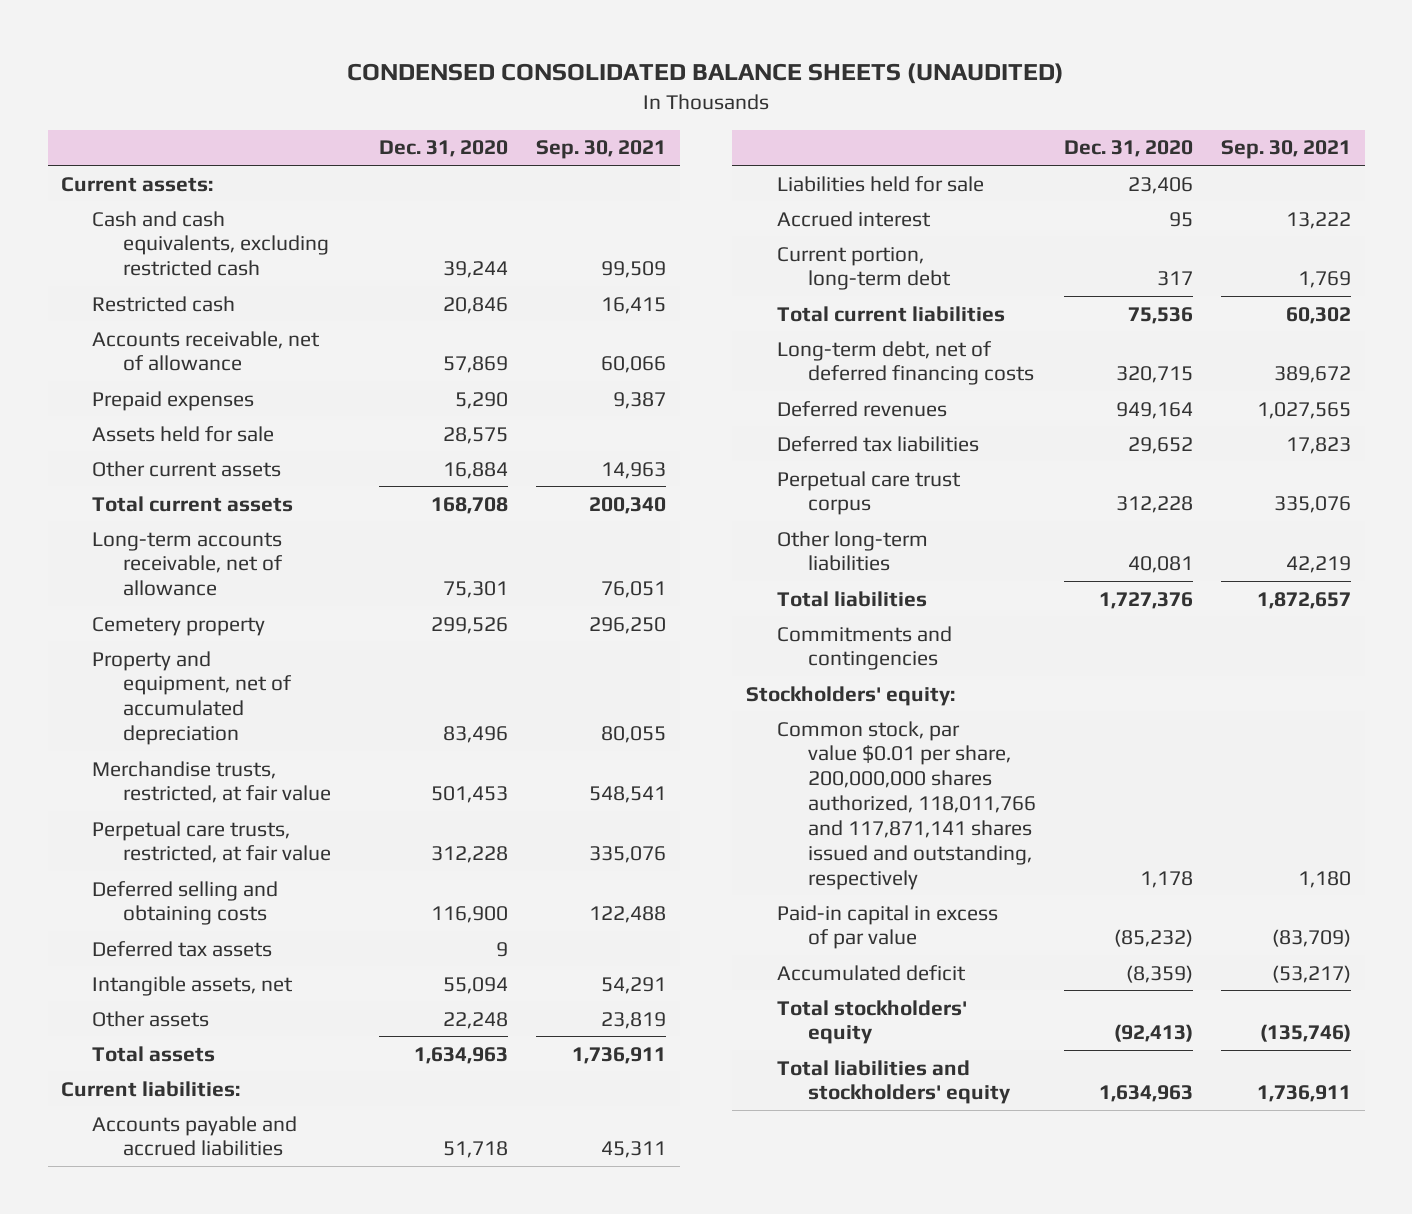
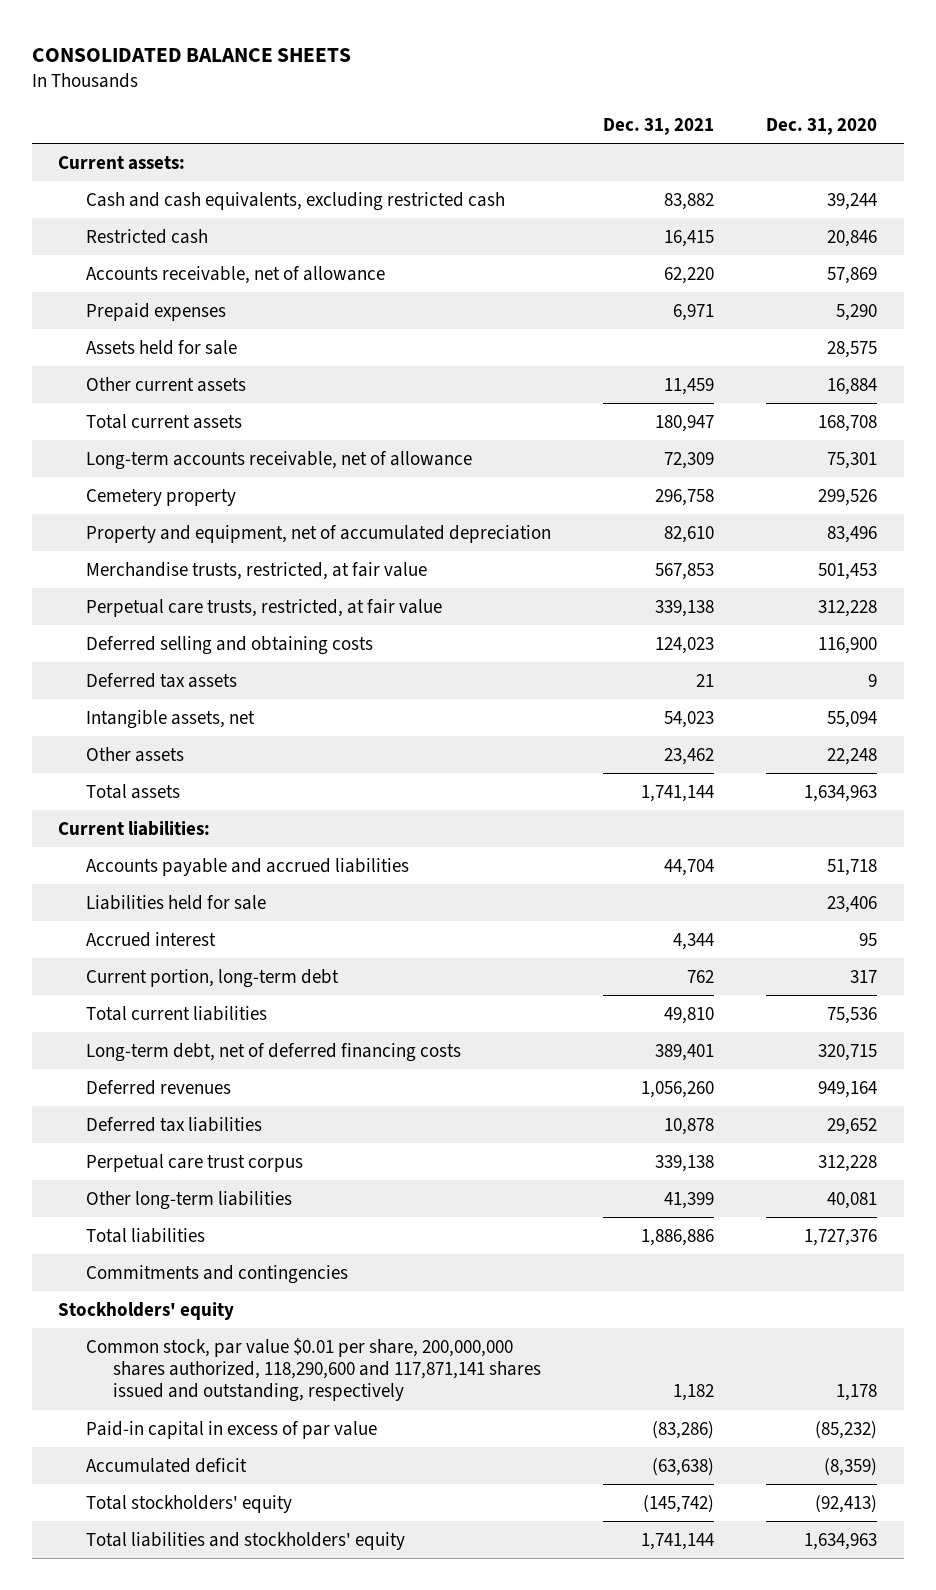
[347,63,1065,85] CONDENSED CONSOLIDATED BALANCE SHEETS (UNAUDITED) -> [32,47,352,62] CONSOLIDATED BALANCE SHEETS
[535,140,666,160] Sep. 30, 2021 -> none
none -> [603,117,715,135] Dec. 31, 2021
[746,685,956,706] Stockholders' equity: -> [58,1301,235,1320] Stockholders' equity
[777,720,1037,890] Common stock, par value $0.01 per share, 200,000,000 shares authorized, 118,011,766 and 117,871,141 shares issued and outstanding, respectively -> [85,1337,542,1403] Common stock, par value $0.01 per share, 200,000,000 shares authorized, 118,290,600 and 117,871,141 shares issued and outstanding, respectively

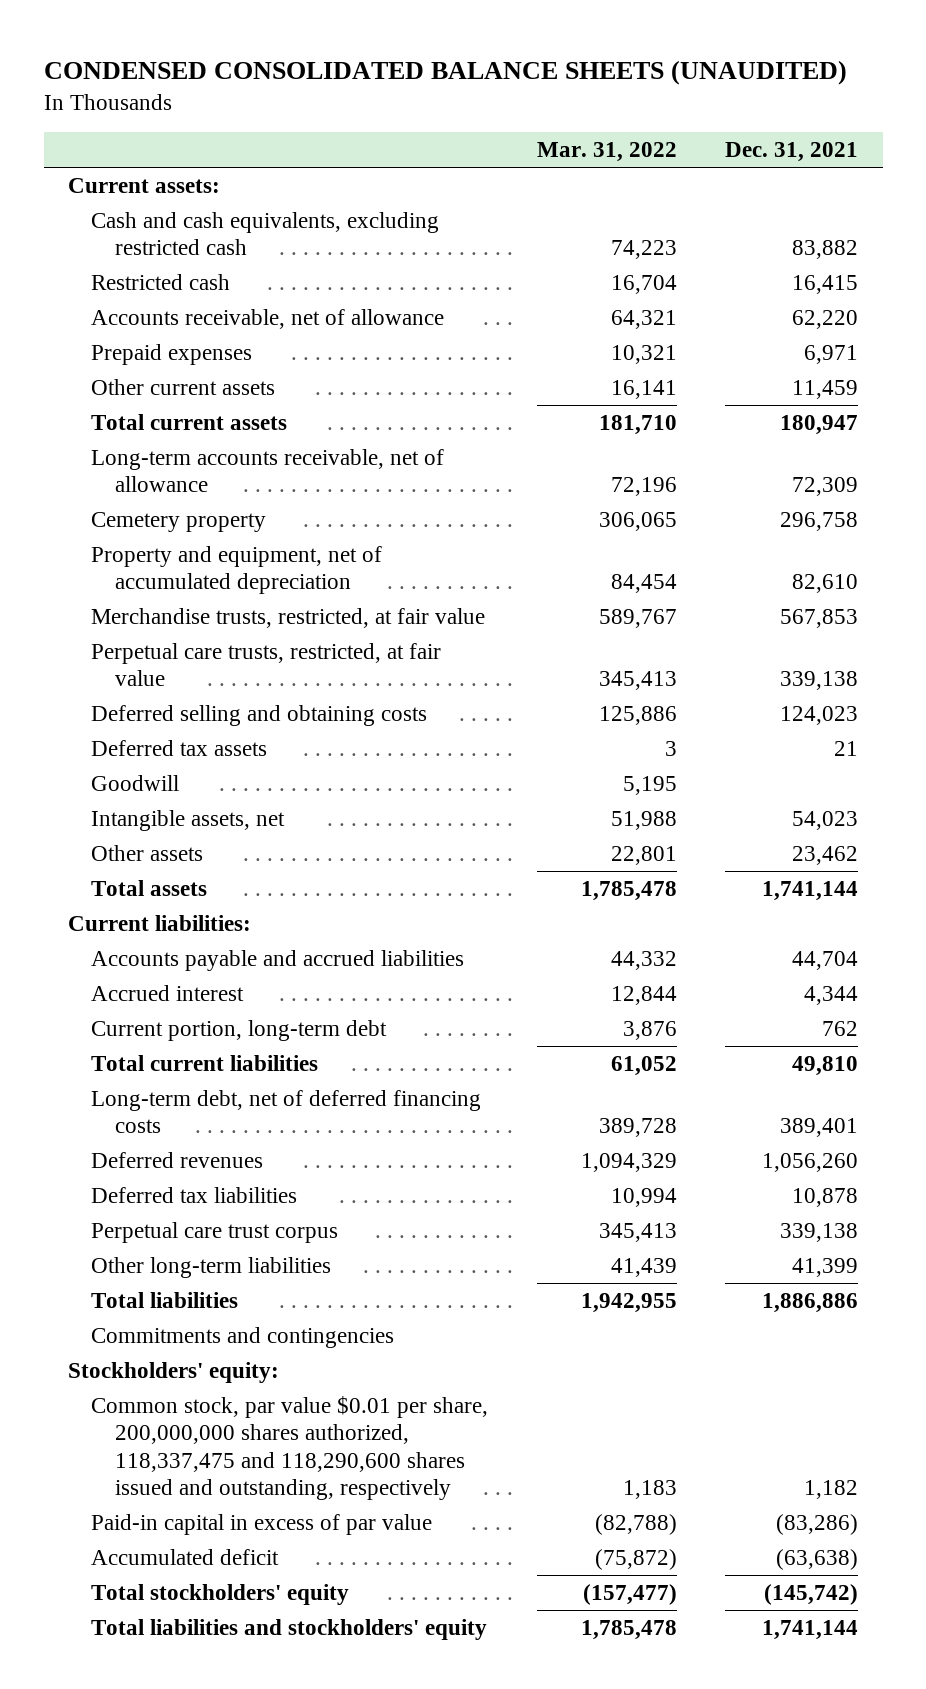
[32,47,352,62] CONSOLIDATED BALANCE SHEETS -> [43,59,847,85] CONDENSED CONSOLIDATED BALANCE SHEETS (UNAUDITED)
[766,117,878,135] Dec. 31, 2020 -> none
none -> [536,142,677,163] Mar. 31, 2022
[85,339,237,355] Assets held for sale -> none
none -> [91,774,180,791] Goodwill
[85,894,266,910] Liabilities held for sale -> none
[58,1301,235,1320] Stockholders' equity -> [67,1361,279,1383] Stockholders' equity:
[85,1337,542,1403] Common stock, par value $0.01 per share, 200,000,000 shares authorized, 118,290,600 and 117,871,141 shares issued and outstanding, respectively -> [91,1395,489,1501] Common stock, par value $0.01 per share, 200,000,000 shares authorized, 118,337,475 and 118,290,600 shares issued and outstanding, respectively

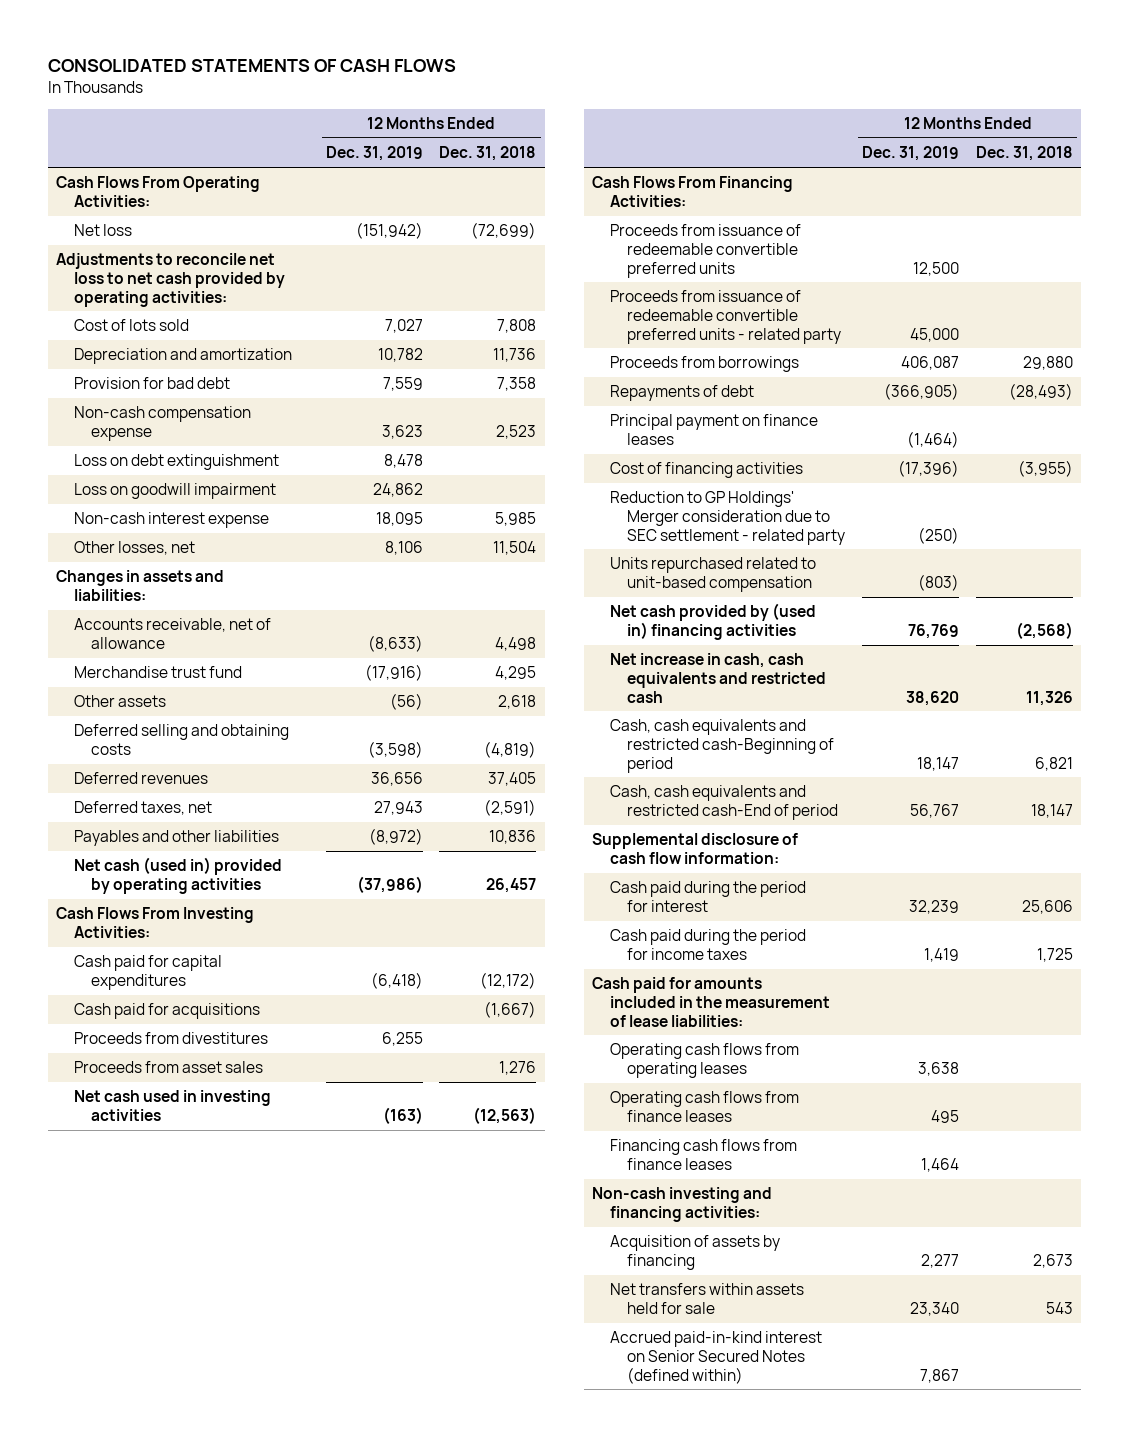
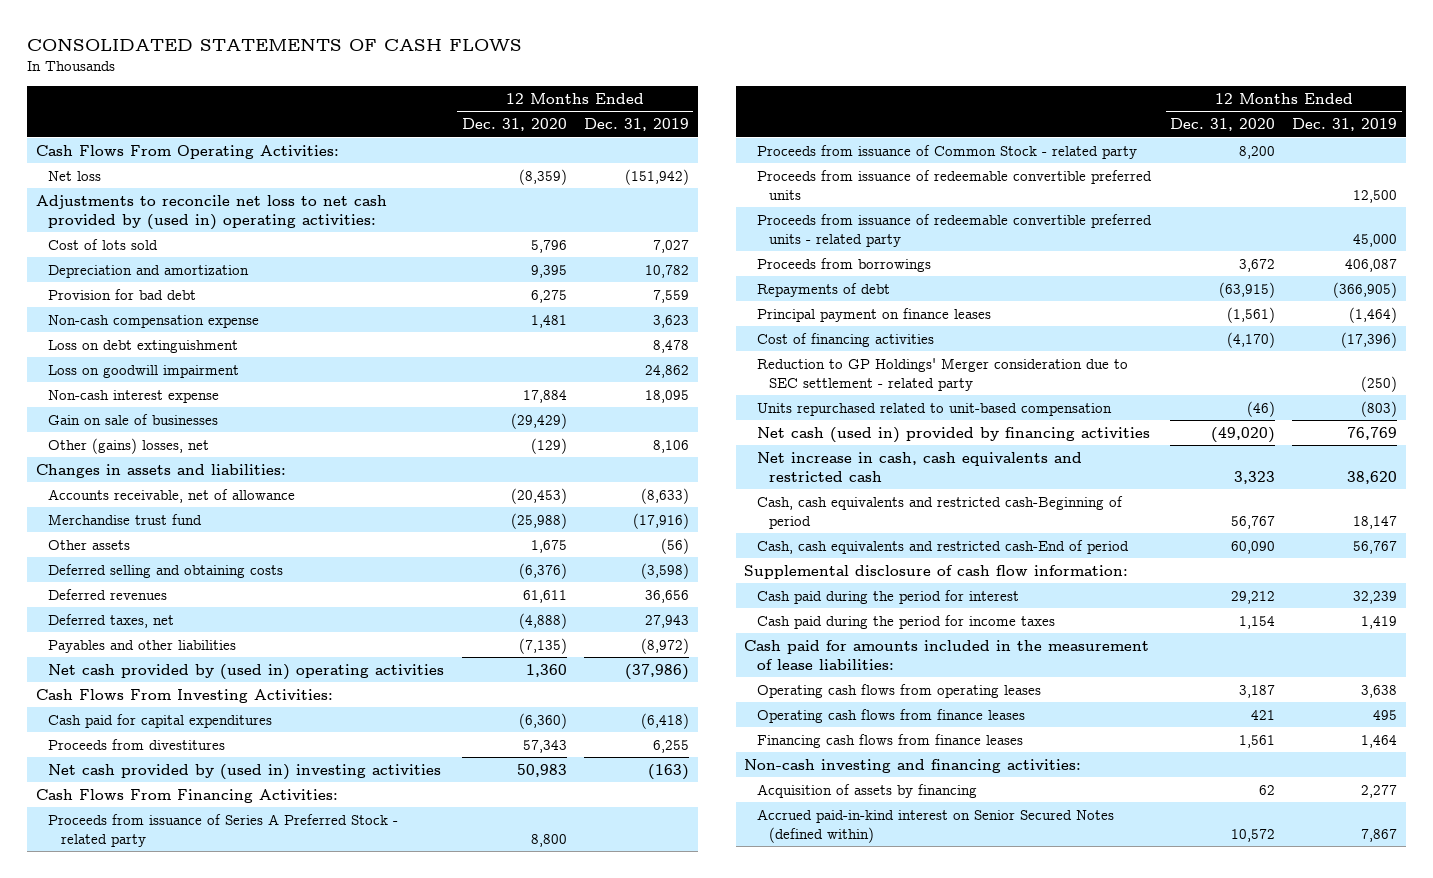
[439,146,537,162] Dec. 31, 2018 -> none
none -> [461,118,567,132] Dec. 31, 2020
[55,253,285,307] Adjustments to reconcile net loss to net cash provided by operating activities: -> [35,194,387,230] Adjustments to reconcile net loss to net cash provided by (used in) operating activities:
none -> [48,413,219,425] Gain on sale of businesses
[73,541,195,556] Other losses, net -> [48,437,210,454] Other (gains) losses, net
[73,857,282,894] Net cash (used in) provided by operating activities -> [48,663,445,680] Net cash provided by (used in) operating activities
[73,1003,260,1020] Cash paid for acquisitions -> none
[73,1061,263,1074] Proceeds from asset sales -> none
[73,1090,271,1121] Net cash used in investing activities -> [48,763,442,780] Net cash provided by (used in) investing activities
none -> [48,813,399,847] Proceeds from issuance of Series A Preferred Stock - related party
none -> [756,144,1137,159] Proceeds from issuance of Common Stock - related party
[609,603,816,640] Net cash provided by (used in) financing activities -> [756,426,1150,443] Net cash (used in) provided by financing activities
[609,1283,804,1314] Net transfers within assets held for sale -> none

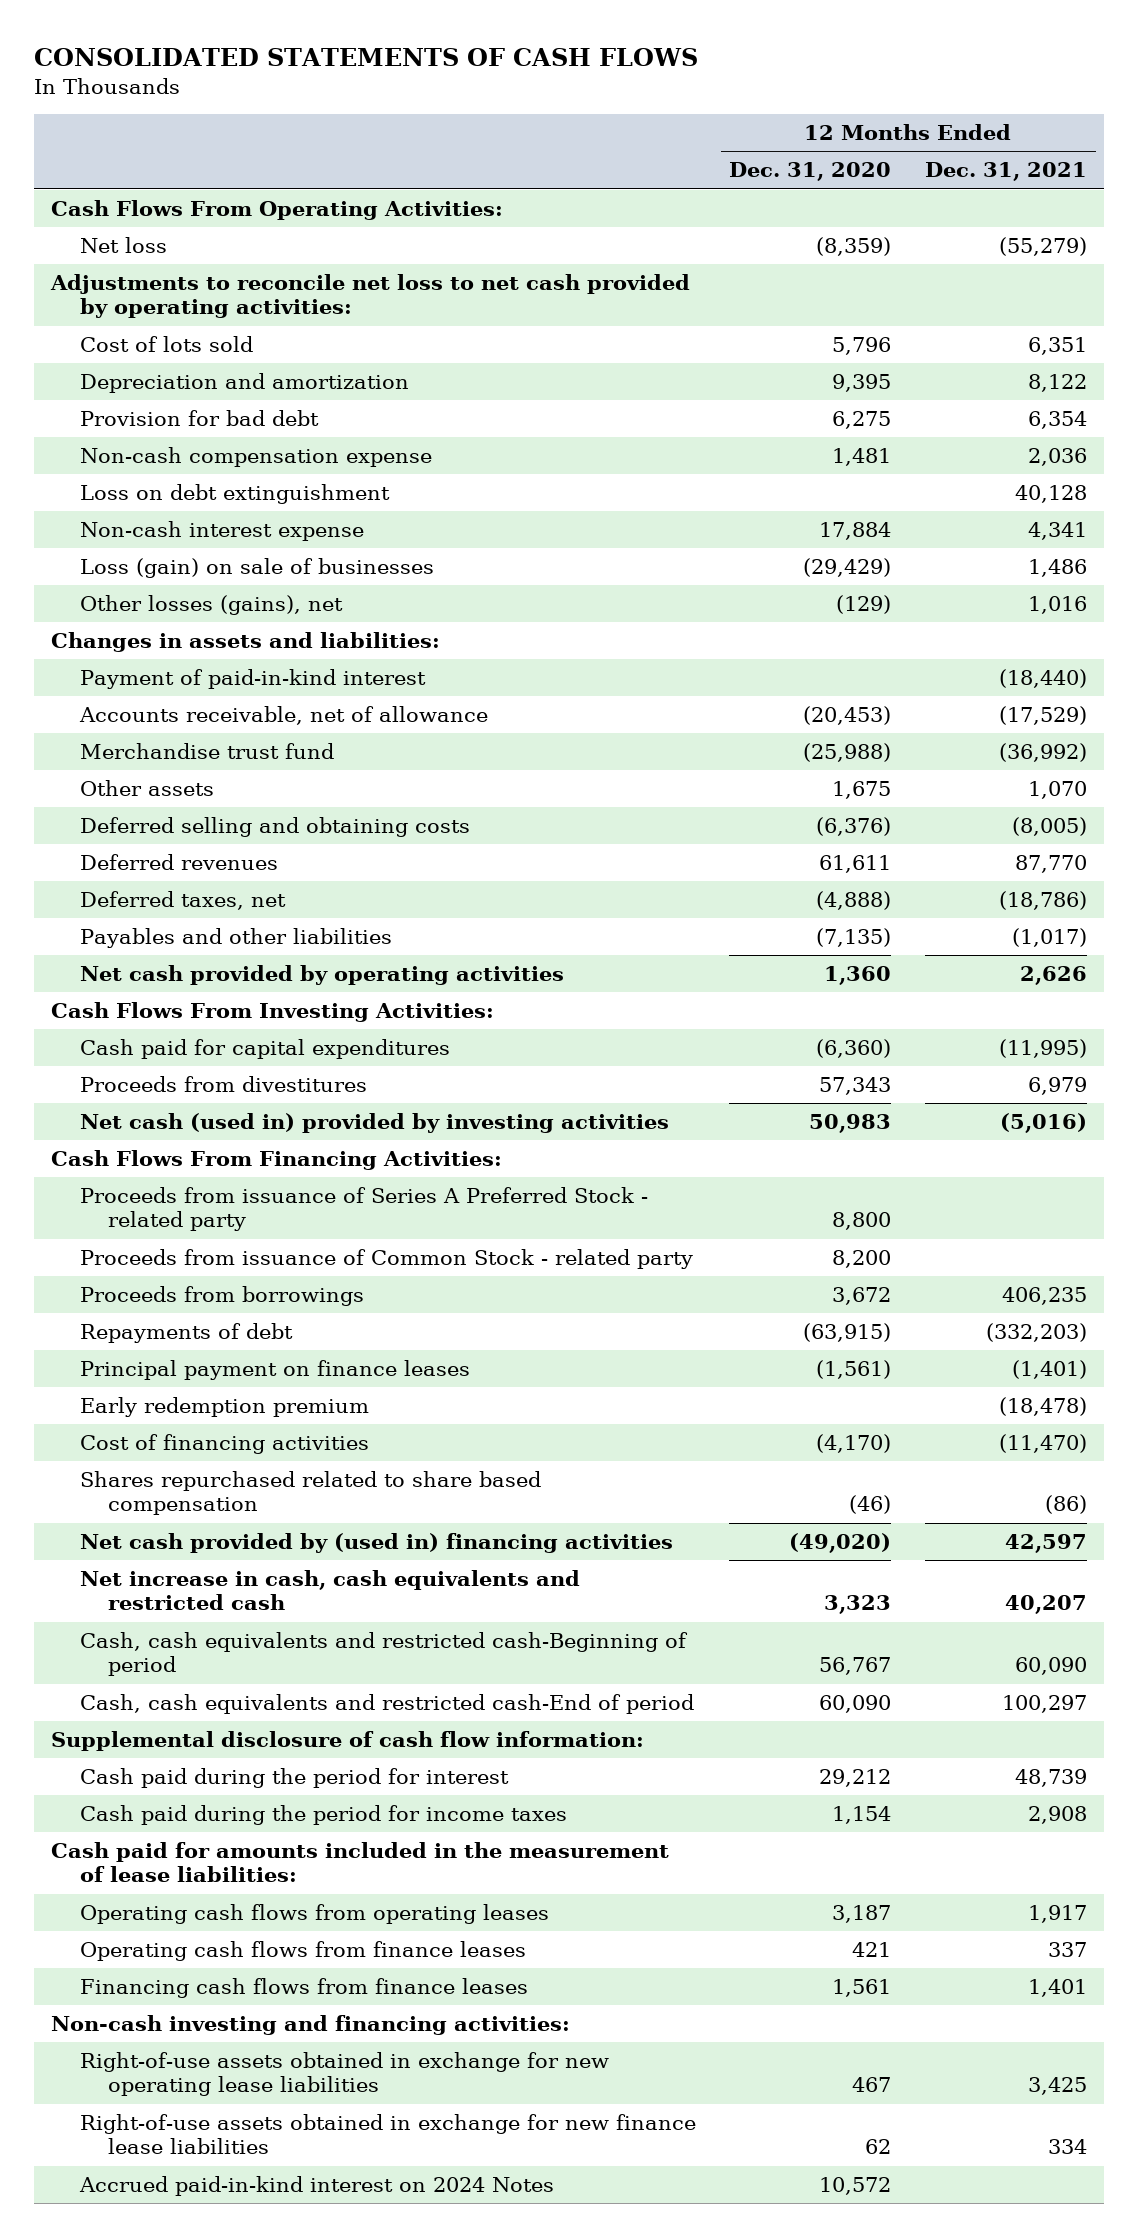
[583,118,689,132] Dec. 31, 2019 -> none
none -> [925,162,1088,182] Dec. 31, 2021
[35,194,387,230] Adjustments to reconcile net loss to net cash provided by (used in) operating activities: -> [50,274,691,319] Adjustments to reconcile net loss to net cash provided by operating activities:
[48,364,240,378] Loss on goodwill impairment -> none
[48,413,219,425] Gain on sale of businesses -> [79,558,434,579] Loss (gain) on sale of businesses
[48,437,210,454] Other (gains) losses, net -> [79,595,343,616] Other losses (gains), net
none -> [79,669,426,690] Payment of paid-in-kind interest
[48,663,445,680] Net cash provided by (used in) operating activities -> [79,965,564,986] Net cash provided by operating activities
[48,763,442,780] Net cash provided by (used in) investing activities -> [79,1113,669,1134] Net cash (used in) provided by investing activities
[756,169,1152,200] Proceeds from issuance of redeemable convertible preferred units -> none
[756,213,1152,247] Proceeds from issuance of redeemable convertible preferred units - related party -> none
none -> [79,1397,369,1418] Early redemption premium
[756,357,1128,391] Reduction to GP Holdings' Merger consideration due to SEC settlement - related party -> none
[756,402,1112,416] Units repurchased related to unit-based compensation -> [79,1471,541,1516] Shares repurchased related to share based compensation
[756,426,1150,443] Net cash (used in) provided by financing activities -> [79,1533,673,1554] Net cash provided by (used in) financing activities
[756,783,977,798] Acquisition of assets by financing -> none
none -> [79,2052,609,2097] Right-of-use assets obtained in exchange for new operating lease liabilities
none -> [79,2114,696,2155] Right-of-use assets obtained in exchange for new finance lease liabilities
[756,808,1114,843] Accrued paid-in-kind interest on Senior Secured Notes (defined within) -> [78,2176,554,2197] Accrued paid-in-kind interest on 2024 Notes

